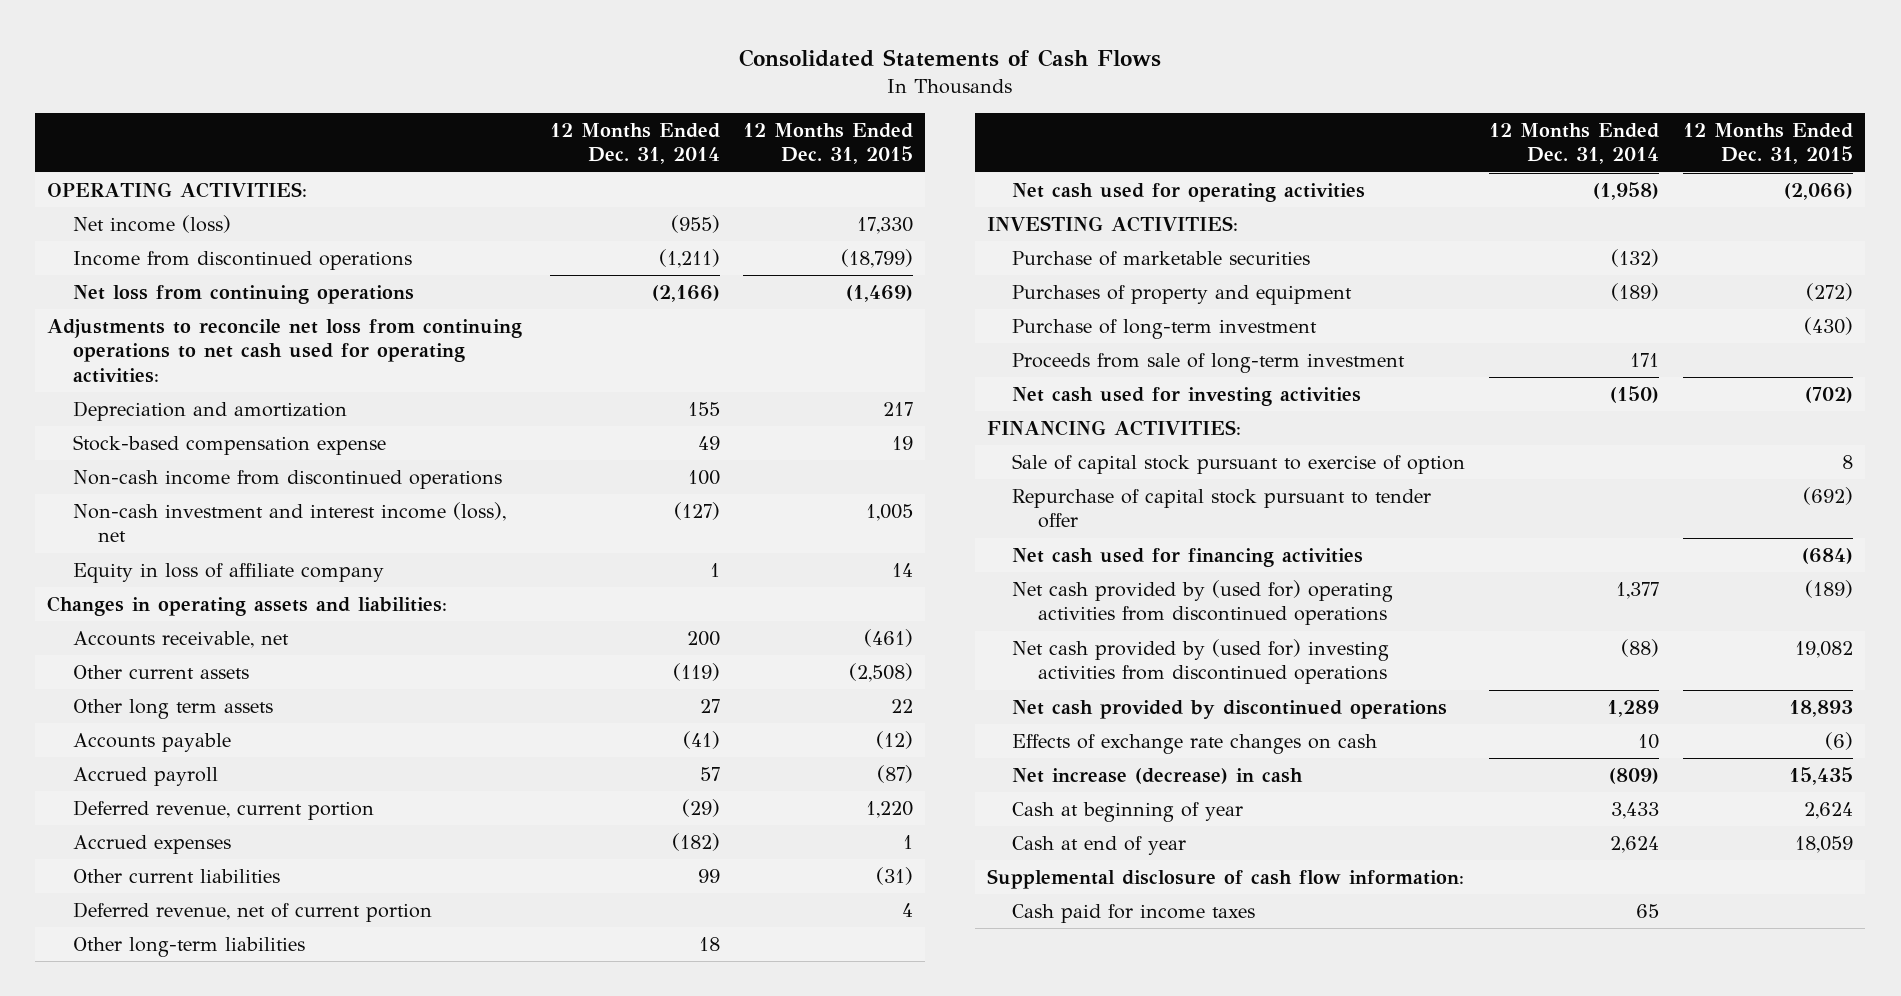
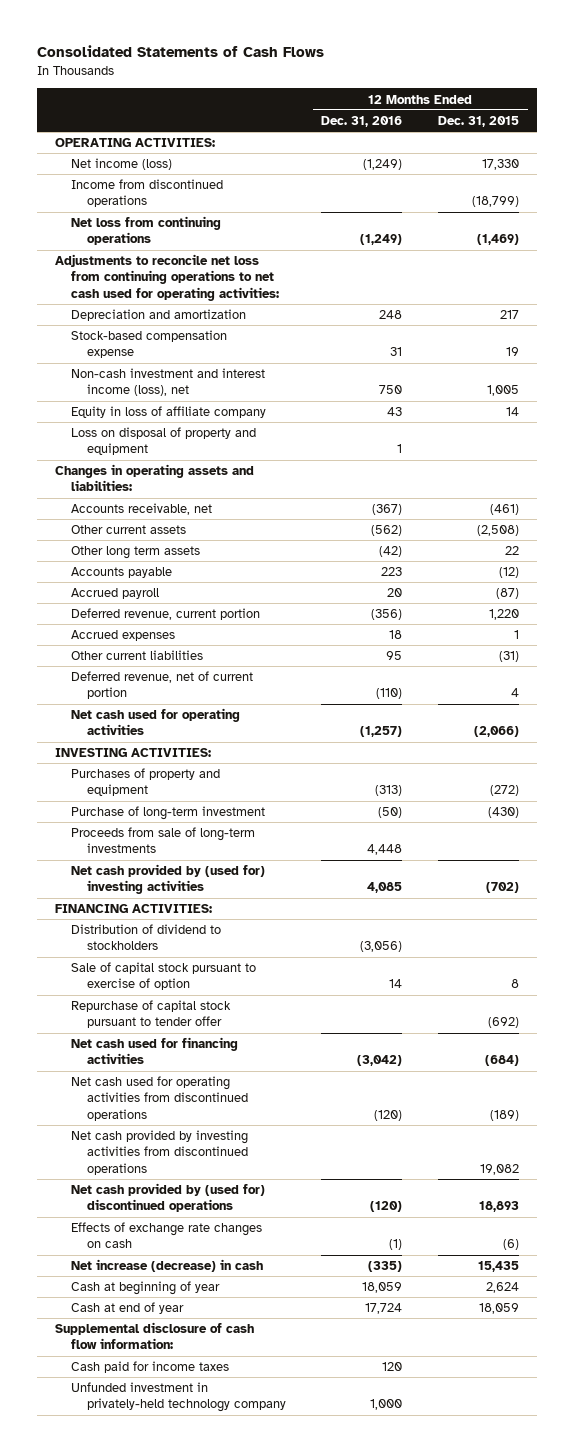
[549,123,720,165] 12 Months Ended Dec. 31, 2014 -> none
none -> [321,116,403,128] Dec. 31, 2016
[72,470,502,490] Non-cash income from discontinued operations -> none
none -> [70,427,256,456] Loss on disposal of property and equipment
[72,937,305,958] Other long-term liabilities -> none
[1012,251,1311,267] Purchase of marketable securities -> none
[1012,353,1406,374] Proceeds from sale of long-term investment -> [70,827,255,854] Proceeds from sale of long-term investments
[1012,387,1362,407] Net cash used for investing activities -> [70,864,265,895] Net cash provided by (used for) investing activities
none -> [70,924,221,951] Distribution of dividend to stockholders
[1012,580,1394,626] Net cash provided by (used for) operating activities from discontinued operations -> [70,1076,248,1121] Net cash used for operating activities from discontinued operations
[1012,639,1390,685] Net cash provided by (used for) investing activities from discontinued operations -> [70,1130,248,1175] Net cash provided by investing activities from discontinued operations
[1012,700,1448,720] Net cash provided by discontinued operations -> [70,1183,265,1213] Net cash provided by (used for) discontinued operations
none -> [70,1382,286,1413] Unfunded investment in privately-held technology company

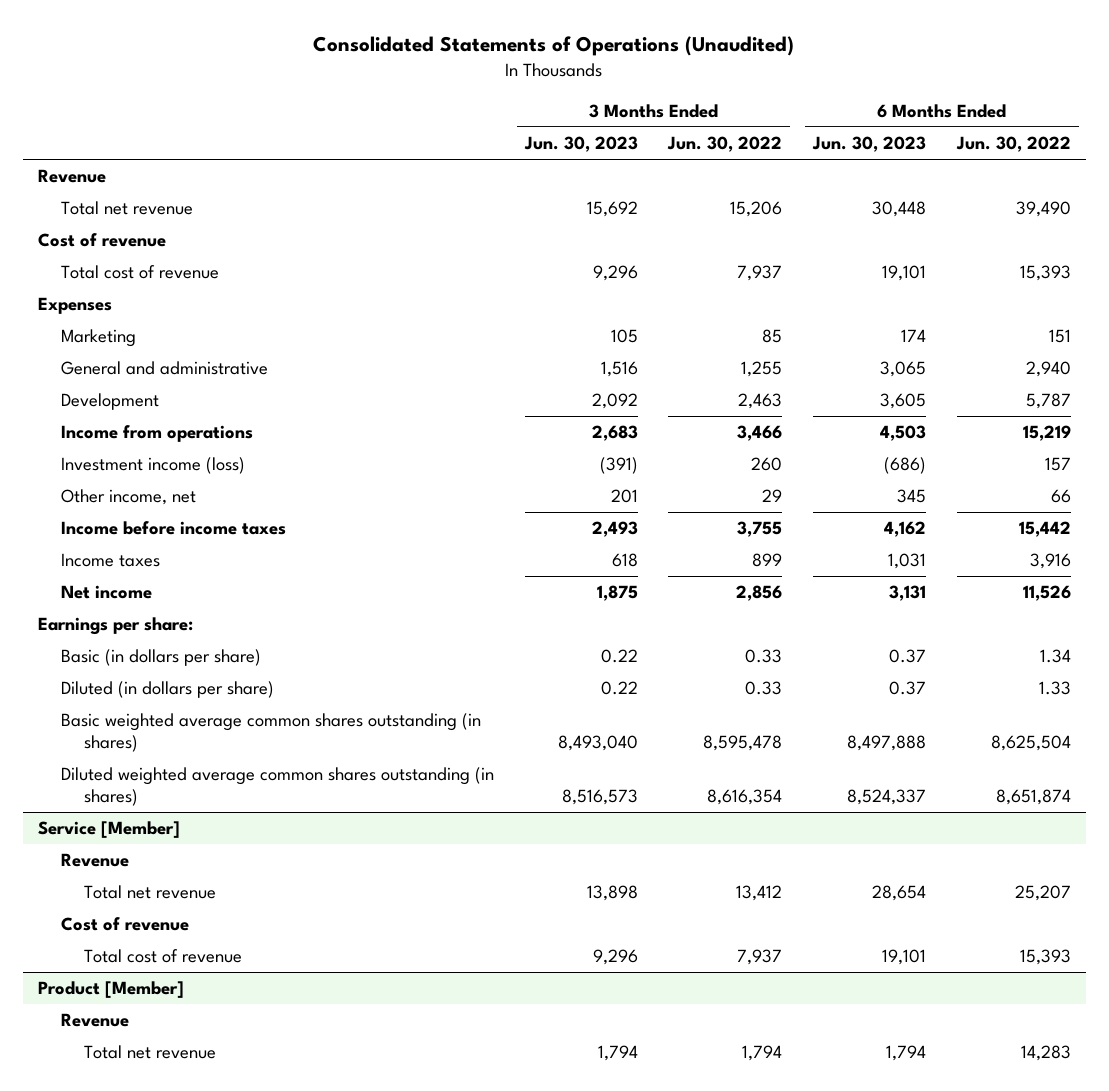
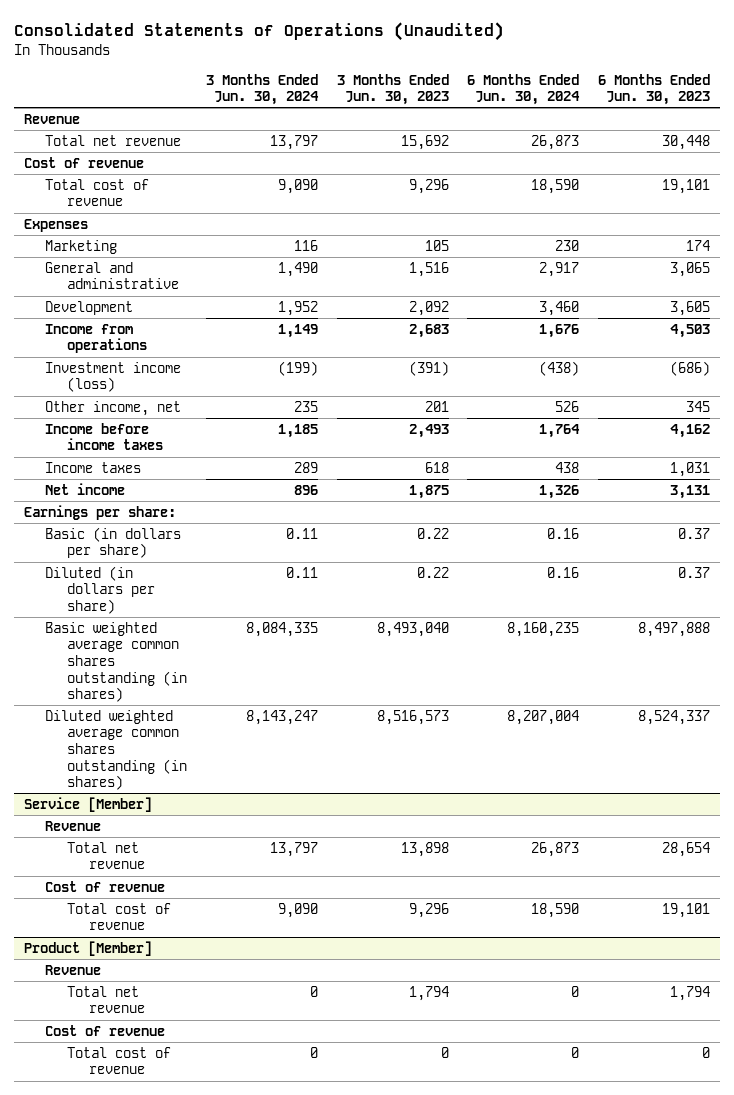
[667,136,783,153] Jun. 30, 2022 -> none
[955,136,1071,153] Jun. 30, 2022 -> none
none -> [205,73,319,106] 3 Months Ended Jun. 30, 2024
none -> [467,73,581,106] 6 Months Ended Jun. 30, 2024
none -> [45,1024,166,1036] Cost of revenue
none -> [66,1046,171,1075] Total cost of revenue

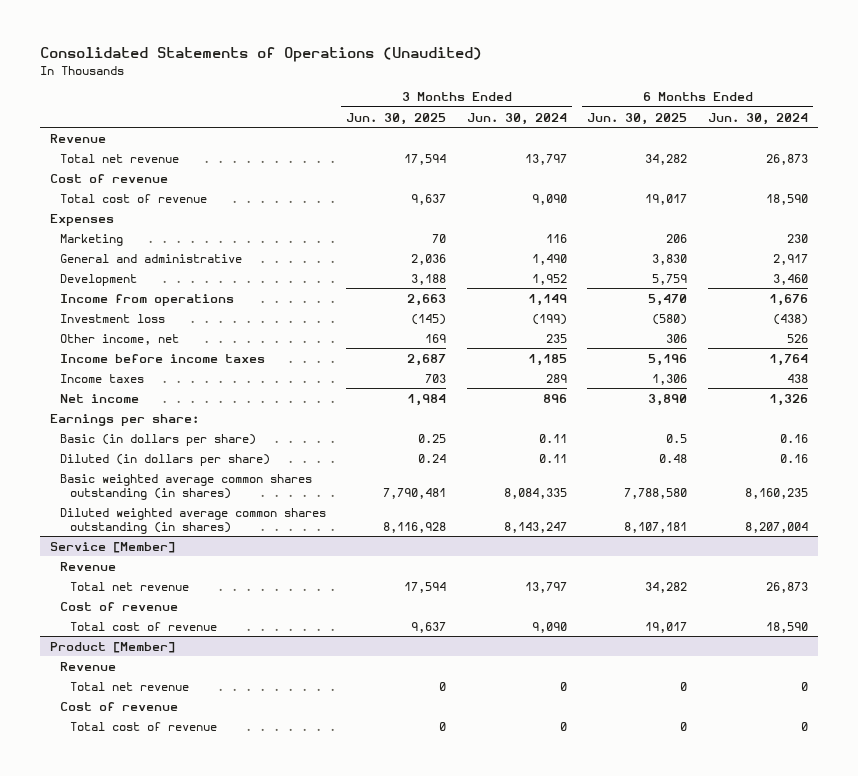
[336,73,449,106] 3 Months Ended Jun. 30, 2023 -> none
[598,73,711,106] 6 Months Ended Jun. 30, 2023 -> none
none -> [346,112,447,125] Jun. 30, 2025
none -> [587,112,688,125] Jun. 30, 2025
[45,361,182,393] Investment income (loss) -> [59,313,165,323] Investment loss

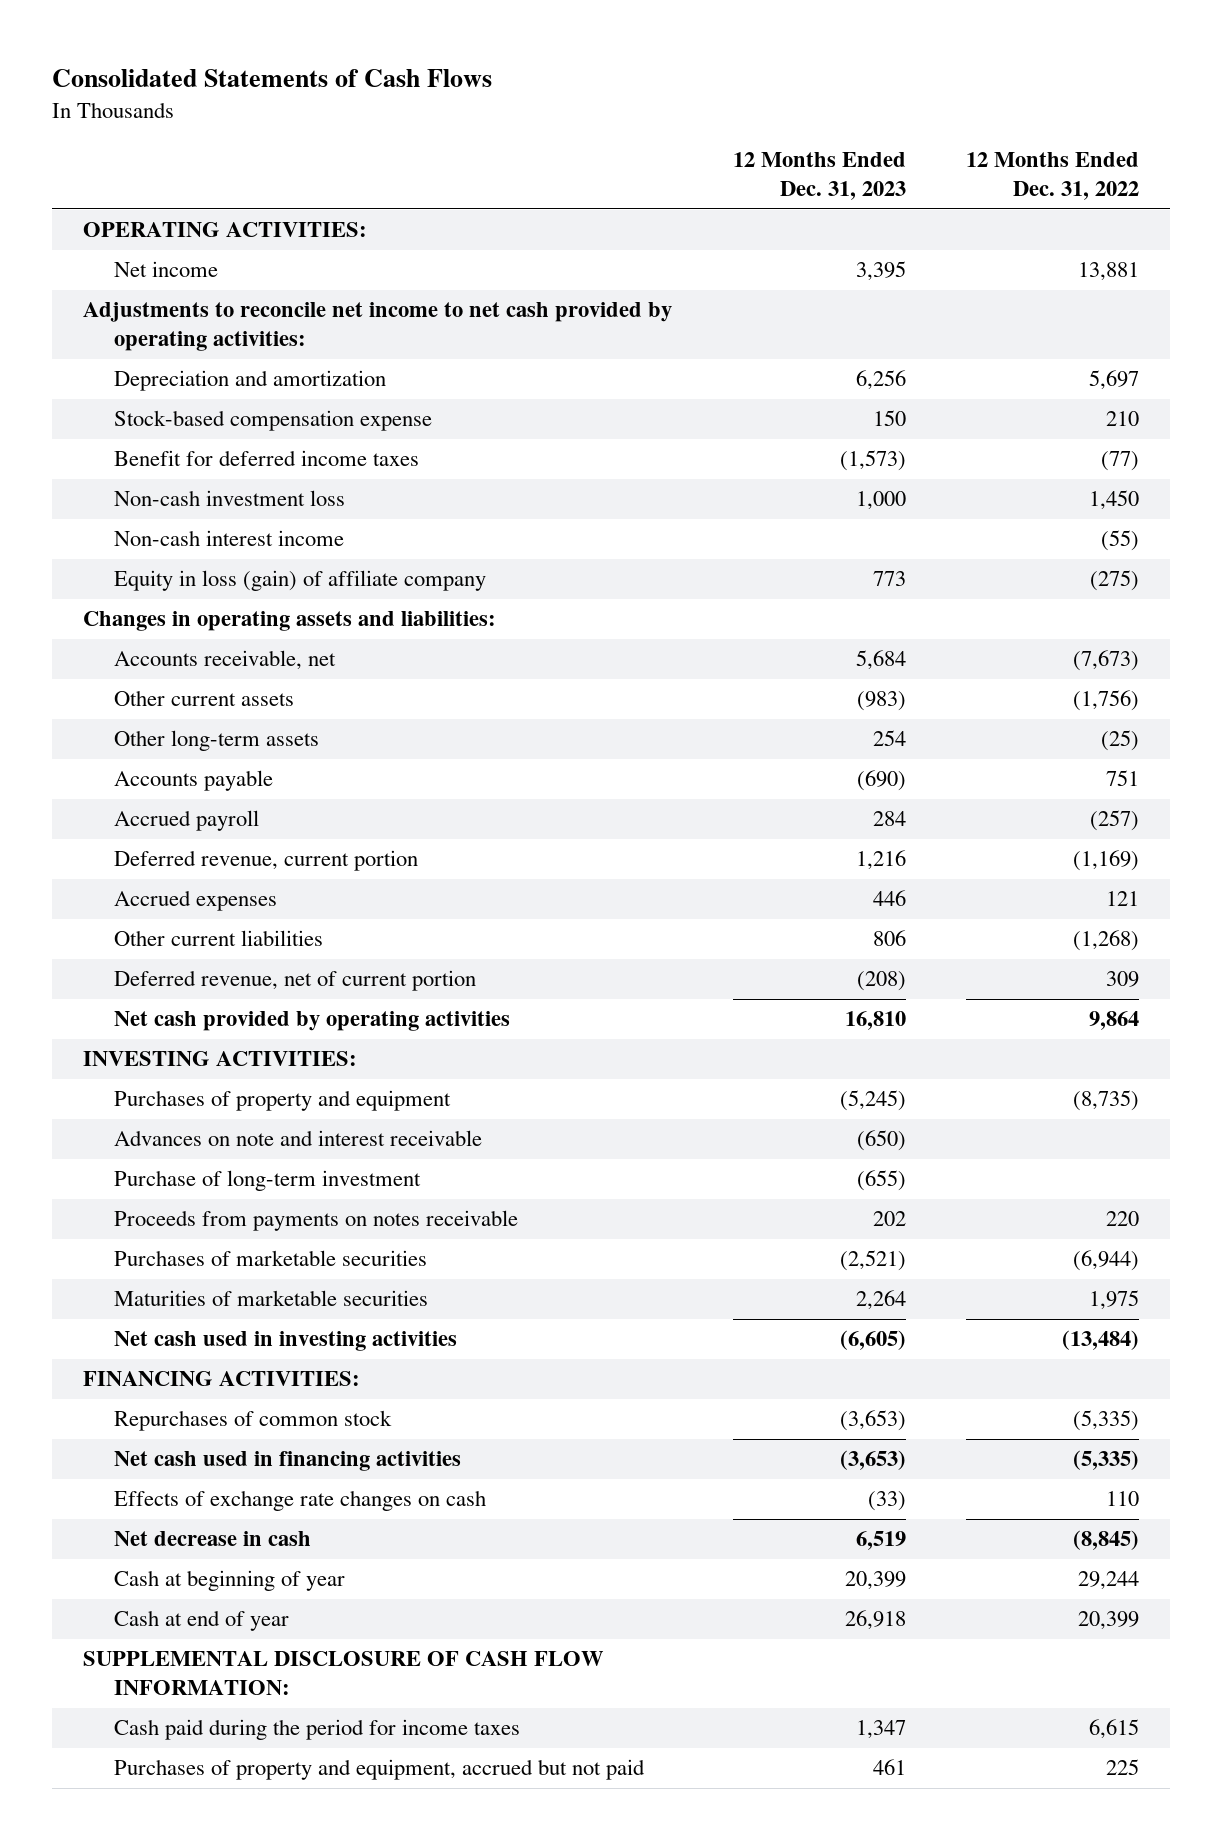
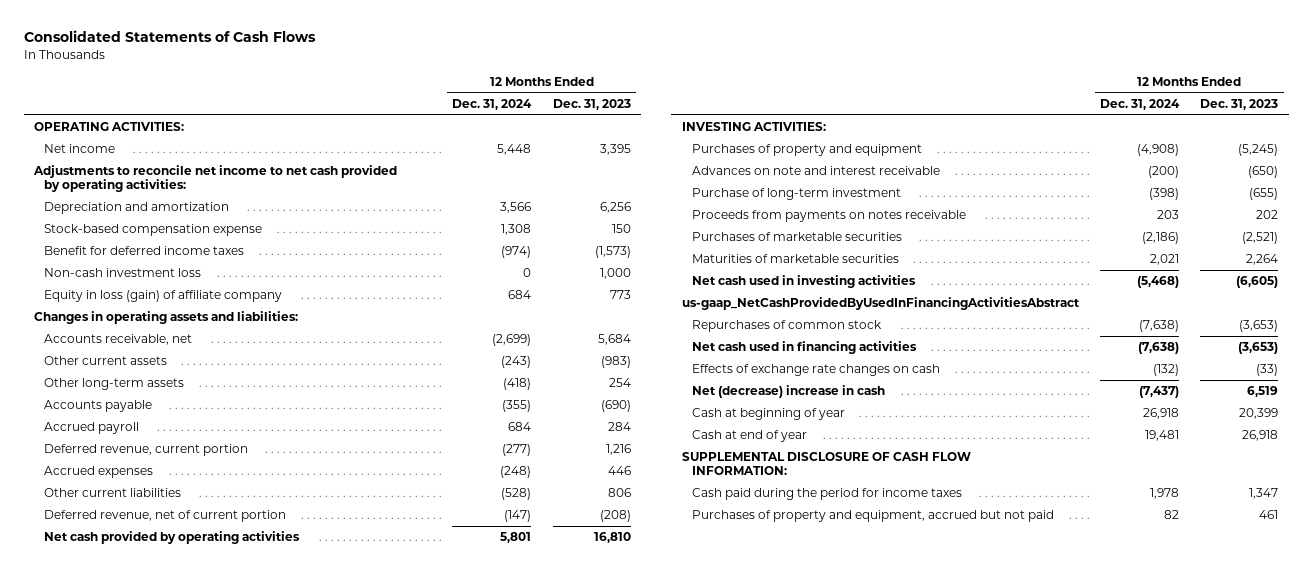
[966,152,1140,201] 12 Months Ended Dec. 31, 2022 -> none
none -> [452,98,533,110] Dec. 31, 2024
[114,530,345,547] Non-cash interest income -> none
[82,1371,360,1387] FINANCING ACTIVITIES: -> [681,297,1080,311] us-gaap_NetCashProvidedByUsedInFinancingActivitiesAbstract
[114,1531,312,1547] Net decrease in cash -> [691,385,885,399] Net (decrease) increase in cash

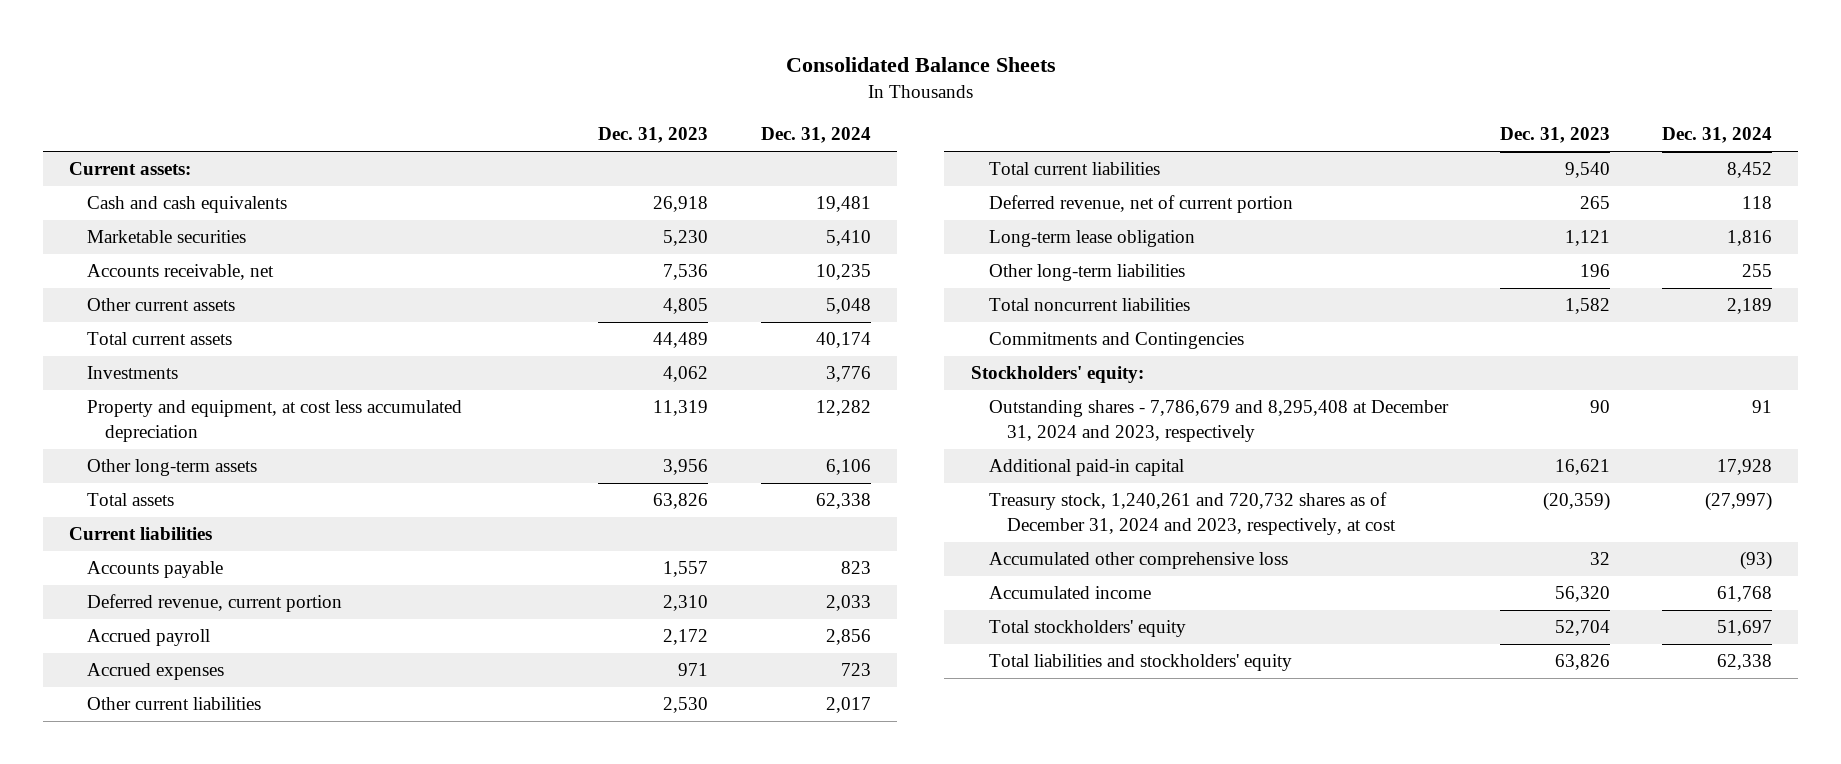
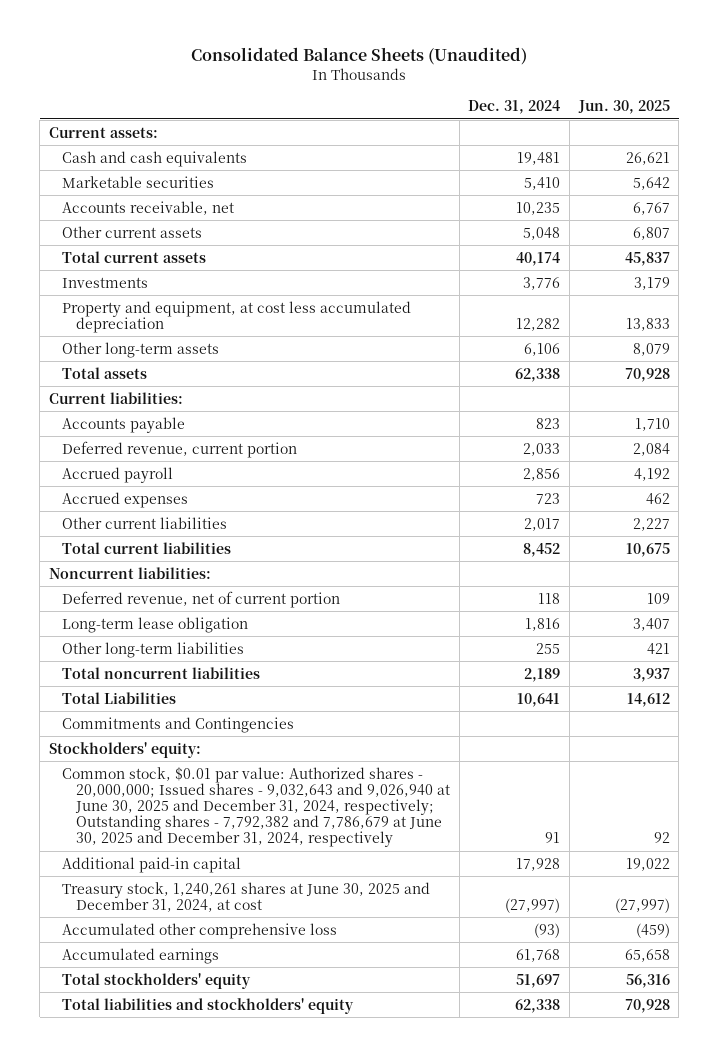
[785,57,1056,73] Consolidated Balance Sheets -> [191,47,528,66] Consolidated Balance Sheets (Unaudited)
[598,127,709,144] Dec. 31, 2023 -> none
none -> [577,100,670,115] Jun. 30, 2025
[68,527,212,541] Current liabilities -> [48,391,183,404] Current liabilities:
none -> [48,566,211,579] Noncurrent liabilities:
none -> [62,691,177,704] Total Liabilities
[988,400,1449,442] Outstanding shares - 7,786,679 and 8,295,408 at December 31, 2024 and 2023, respectively -> [62,766,451,848] Common stock, $0.01 par value: Authorized shares - 20,000,000; Issued shares - 9,032,643 and 9,026,940 at June 30, 2025 and December 31, 2024, respectively; Outstanding shares - 7,792,382 and 7,786,679 at June 30, 2025 and December 31, 2024, respectively
[988,492,1396,535] Treasury stock, 1,240,261 and 720,732 shares as of December 31, 2024 and 2023, respectively, at cost -> [62,881,431,912] Treasury stock, 1,240,261 shares at June 30, 2025 and December 31, 2024, at cost
[988,586,1151,600] Accumulated income -> [62,947,220,964] Accumulated earnings

